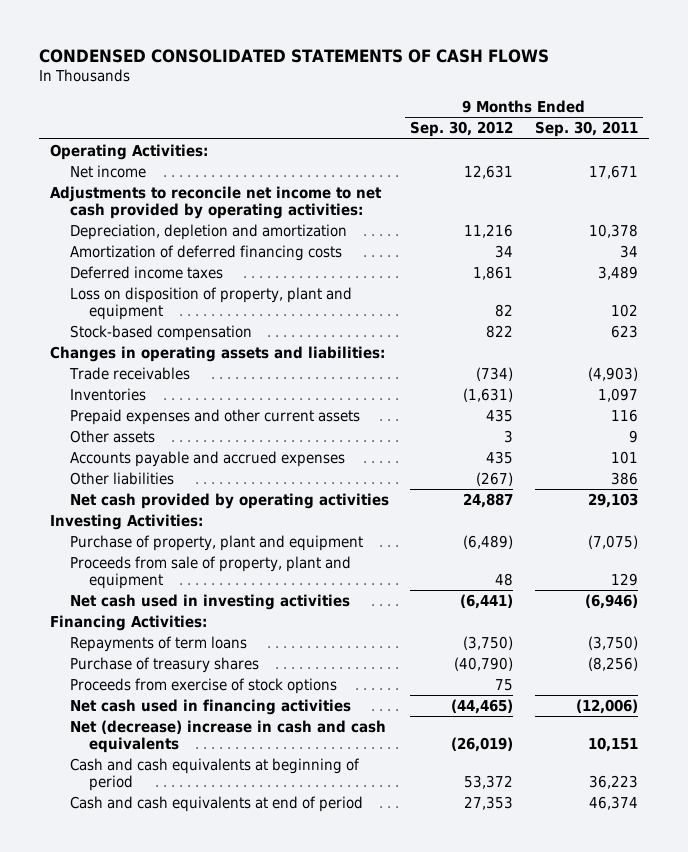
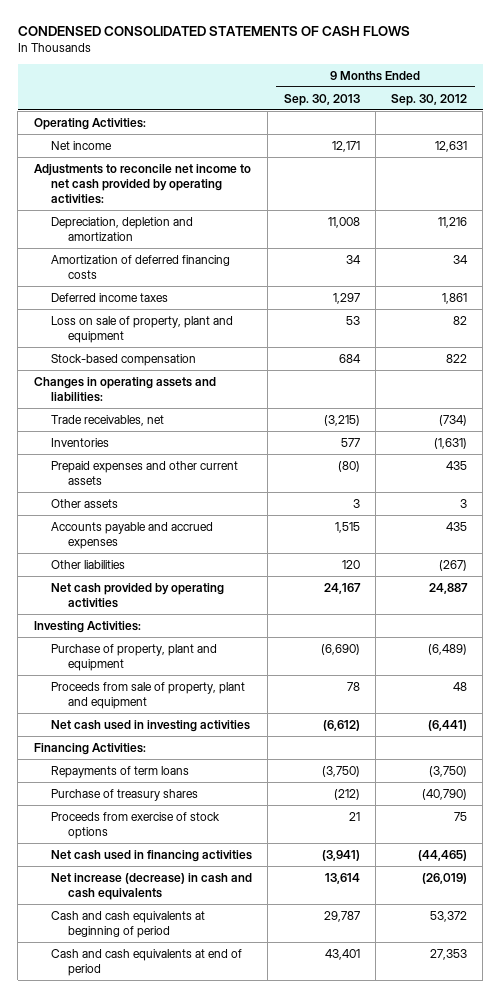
[534,121,638,138] Sep. 30, 2011 -> none
none -> [283,93,360,106] Sep. 30, 2013
[69,287,352,320] Loss on disposition of property, plant and equipment -> [51,315,234,343] Loss on sale of property, plant and equipment
[68,367,190,381] Trade receivables -> [51,414,165,426] Trade receivables, net
[69,720,386,753] Net (decrease) increase in cash and cash equivalents -> [51,872,253,900] Net increase (decrease) in cash and cash equivalents

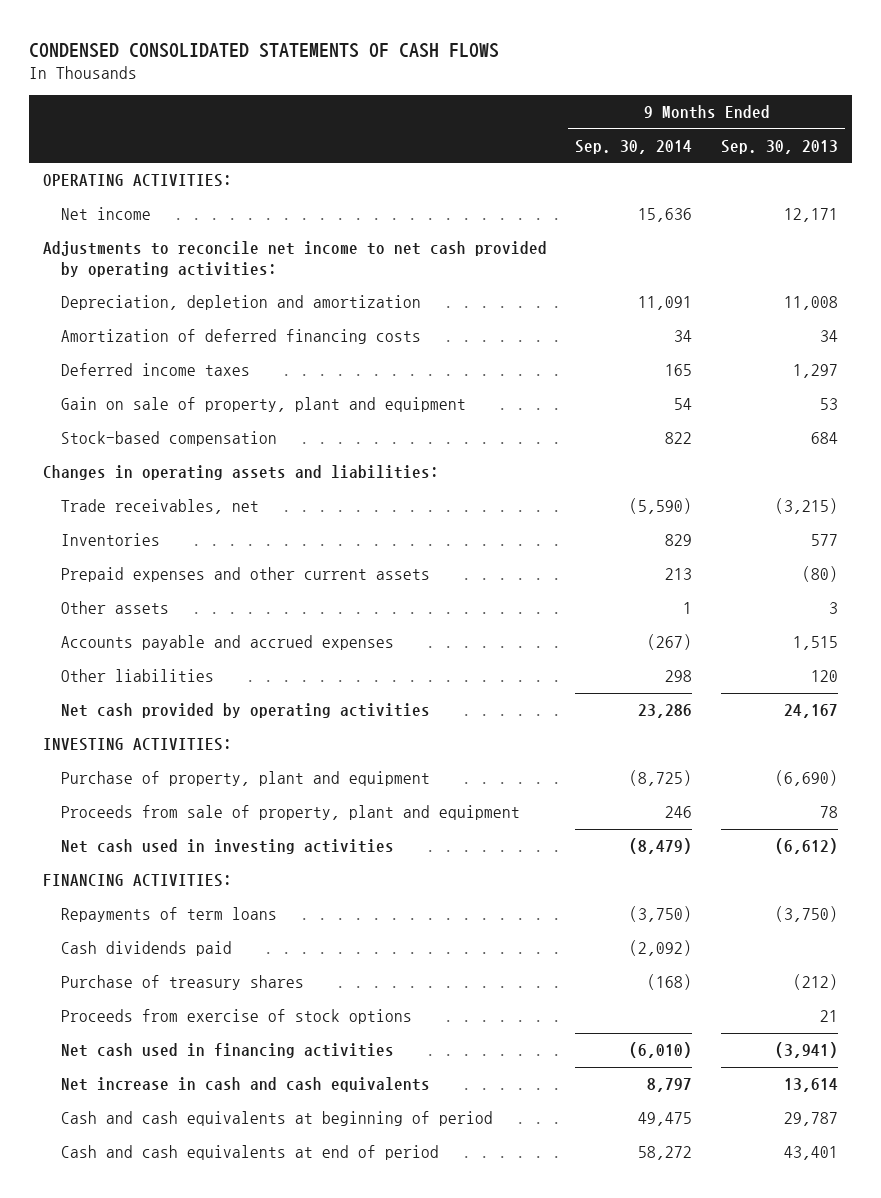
[391,93,468,106] Sep. 30, 2012 -> none
none -> [575,139,693,154] Sep. 30, 2014
[33,117,146,130] Operating Activities: -> [43,174,233,188] OPERATING ACTIVITIES:
[51,315,234,343] Loss on sale of property, plant and equipment -> [60,397,466,413] Gain on sale of property, plant and equipment
[33,620,141,633] Investing Activities: -> [43,738,233,752] INVESTING ACTIVITIES:
[33,742,146,755] Financing Activities: -> [43,874,233,888] FINANCING ACTIVITIES:
none -> [60,941,232,957] Cash dividends paid
[51,872,253,900] Net increase (decrease) in cash and cash equivalents -> [60,1077,430,1093] Net increase in cash and cash equivalents

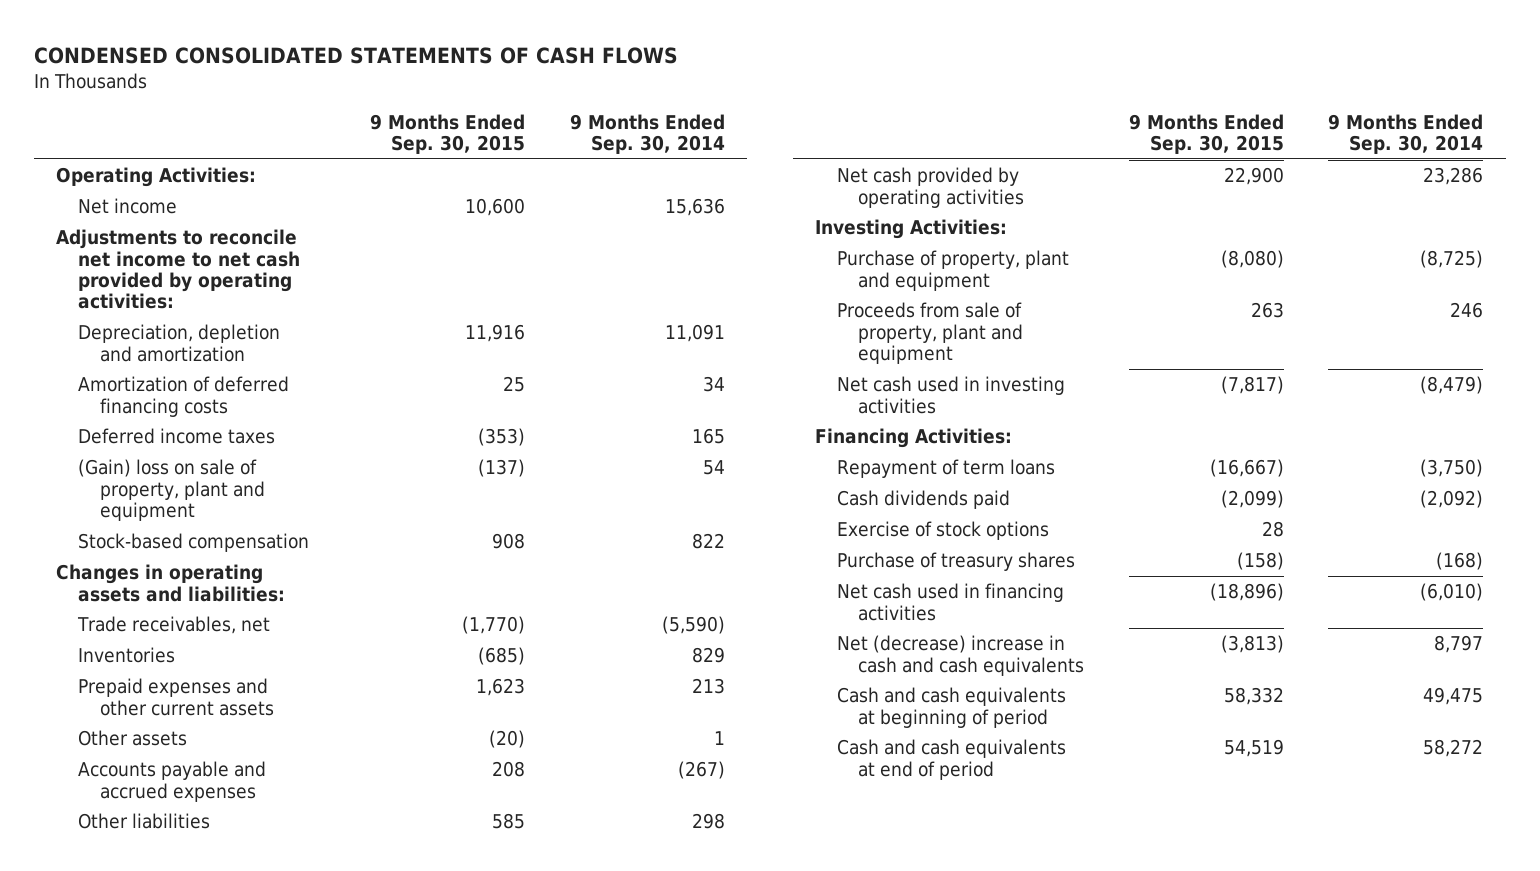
[720,139,838,154] Sep. 30, 2013 -> none
none -> [370,113,526,154] 9 Months Ended Sep. 30, 2015
[43,174,233,188] OPERATING ACTIVITIES: -> [56,167,257,188] Operating Activities:
[60,397,466,413] Gain on sale of property, plant and equipment -> [78,459,265,521] (Gain) loss on sale of property, plant and equipment
[43,738,233,752] INVESTING ACTIVITIES: -> [815,219,1008,240] Investing Activities:
[43,874,233,888] FINANCING ACTIVITIES: -> [815,428,1013,449] Financing Activities:
[60,907,277,923] Repayments of term loans -> [836,459,1055,479] Repayment of term loans
none -> [836,521,1049,541] Exercise of stock options
[60,1009,412,1025] Proceeds from exercise of stock options -> none
[60,1077,430,1093] Net increase in cash and cash equivalents -> [836,635,1085,676] Net (decrease) increase in cash and cash equivalents

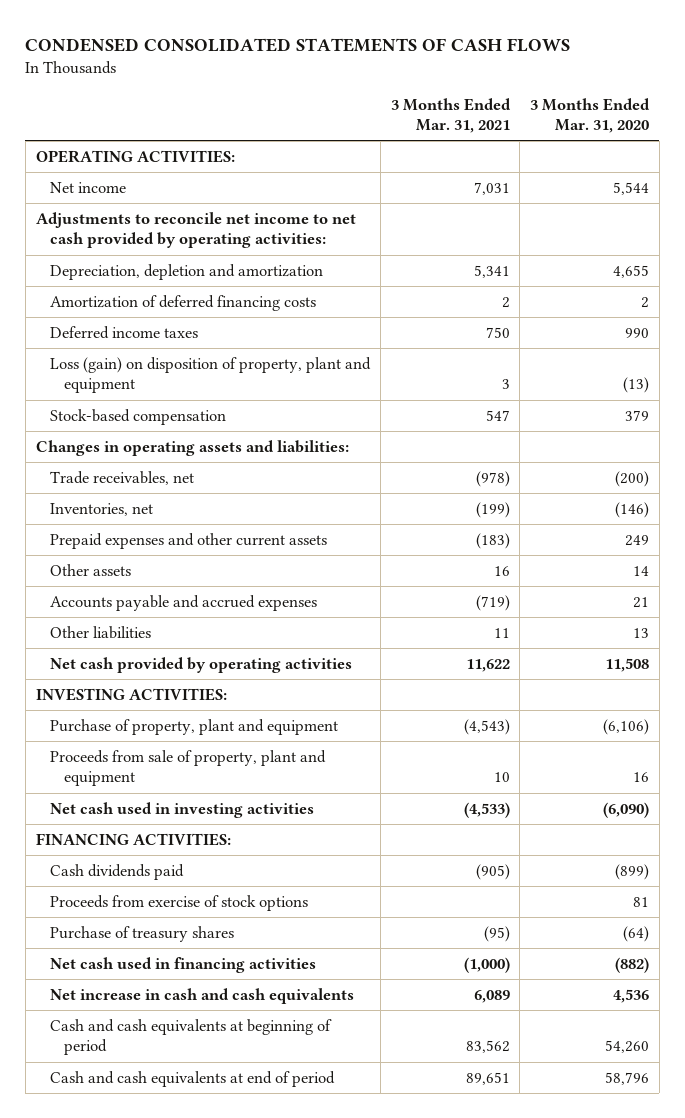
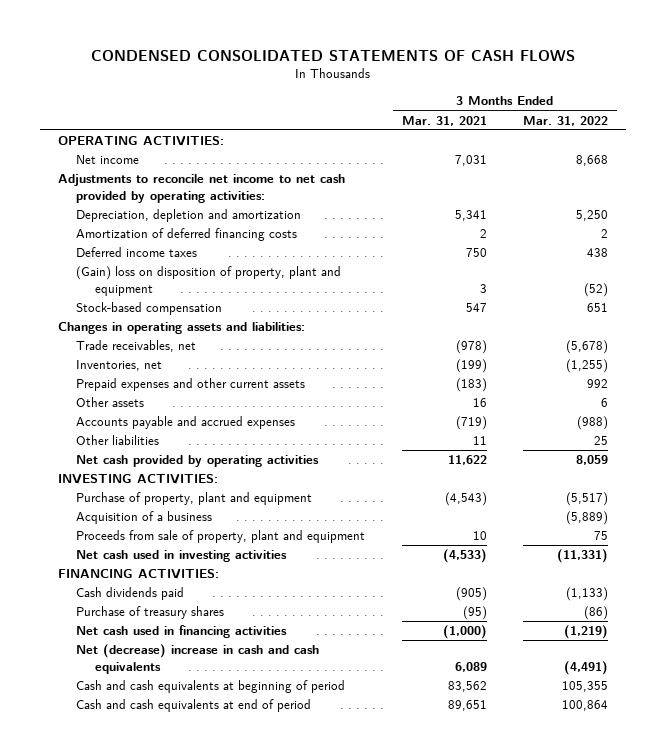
[530,97,651,134] 3 Months Ended Mar. 31, 2020 -> none
none -> [522,115,608,126] Mar. 31, 2022
[50,356,372,394] Loss (gain) on disposition of property, plant and equipment -> [76,266,342,296] (Gain) loss on disposition of property, plant and equipment
none -> [76,511,213,525] Acquisition of a business
[50,894,309,911] Proceeds from exercise of stock options -> none
[50,987,355,1004] Net increase in cash and cash equivalents -> [76,644,320,674] Net (decrease) increase in cash and cash equivalents

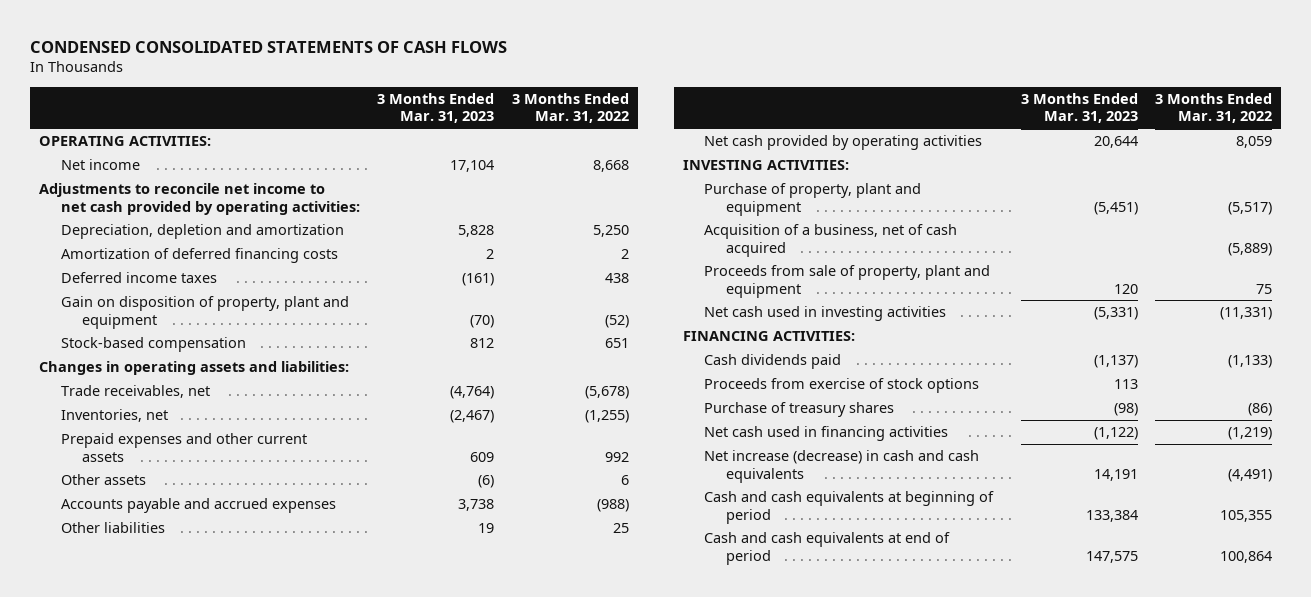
[401,115,487,126] Mar. 31, 2021 -> none
none -> [377,92,495,124] 3 Months Ended Mar. 31, 2023
[76,266,342,296] (Gain) loss on disposition of property, plant and equipment -> [60,296,349,329] Gain on disposition of property, plant and equipment
[76,511,213,525] Acquisition of a business -> [704,224,958,257] Acquisition of a business, net of cash acquired
none -> [704,378,980,394] Proceeds from exercise of stock options
[76,644,320,674] Net (decrease) increase in cash and cash equivalents -> [704,450,980,483] Net increase (decrease) in cash and cash equivalents

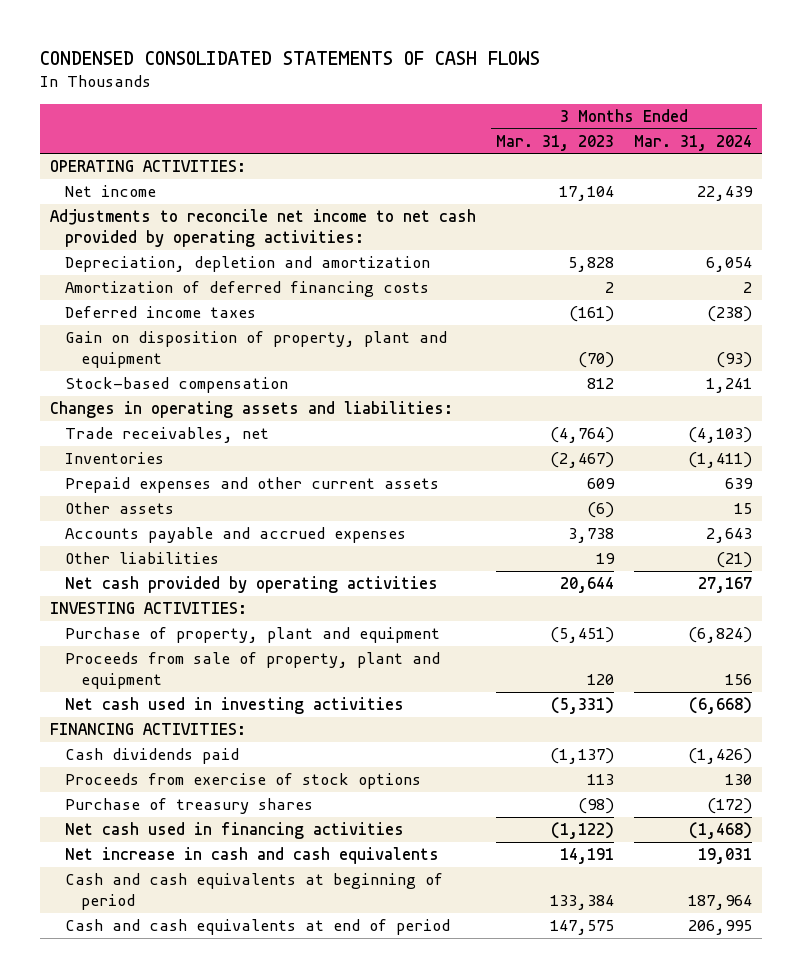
[511,92,629,124] 3 Months Ended Mar. 31, 2022 -> none
none -> [634,134,753,151] Mar. 31, 2024
[60,409,168,423] Inventories, net -> [65,452,165,465] Inventories
[704,224,958,257] Acquisition of a business, net of cash acquired -> none
[704,450,980,483] Net increase (decrease) in cash and cash equivalents -> [65,847,440,865] Net increase in cash and cash equivalents

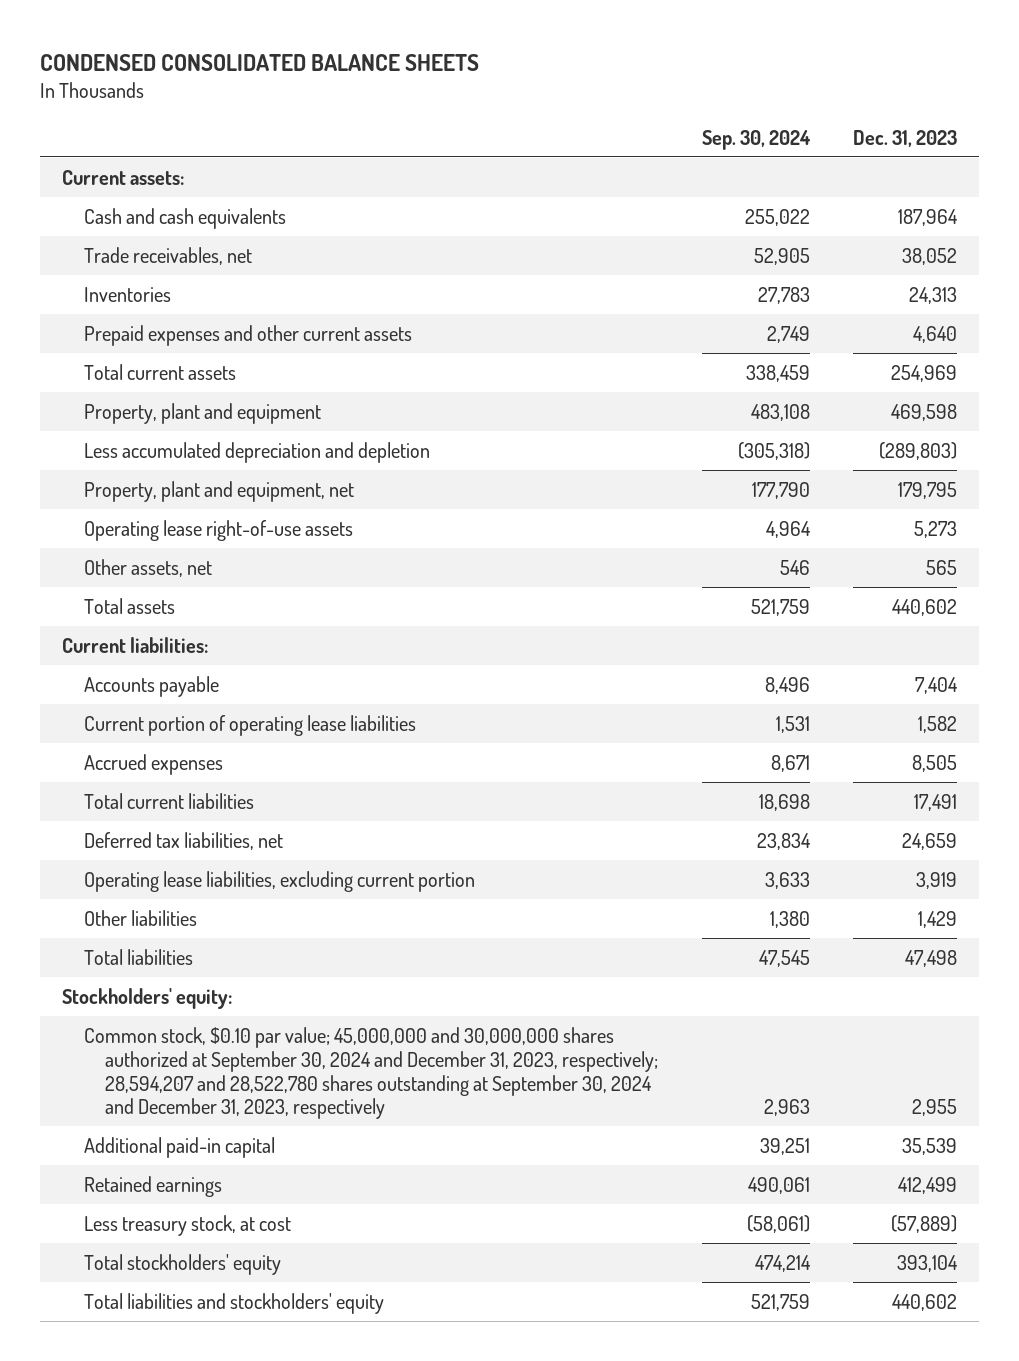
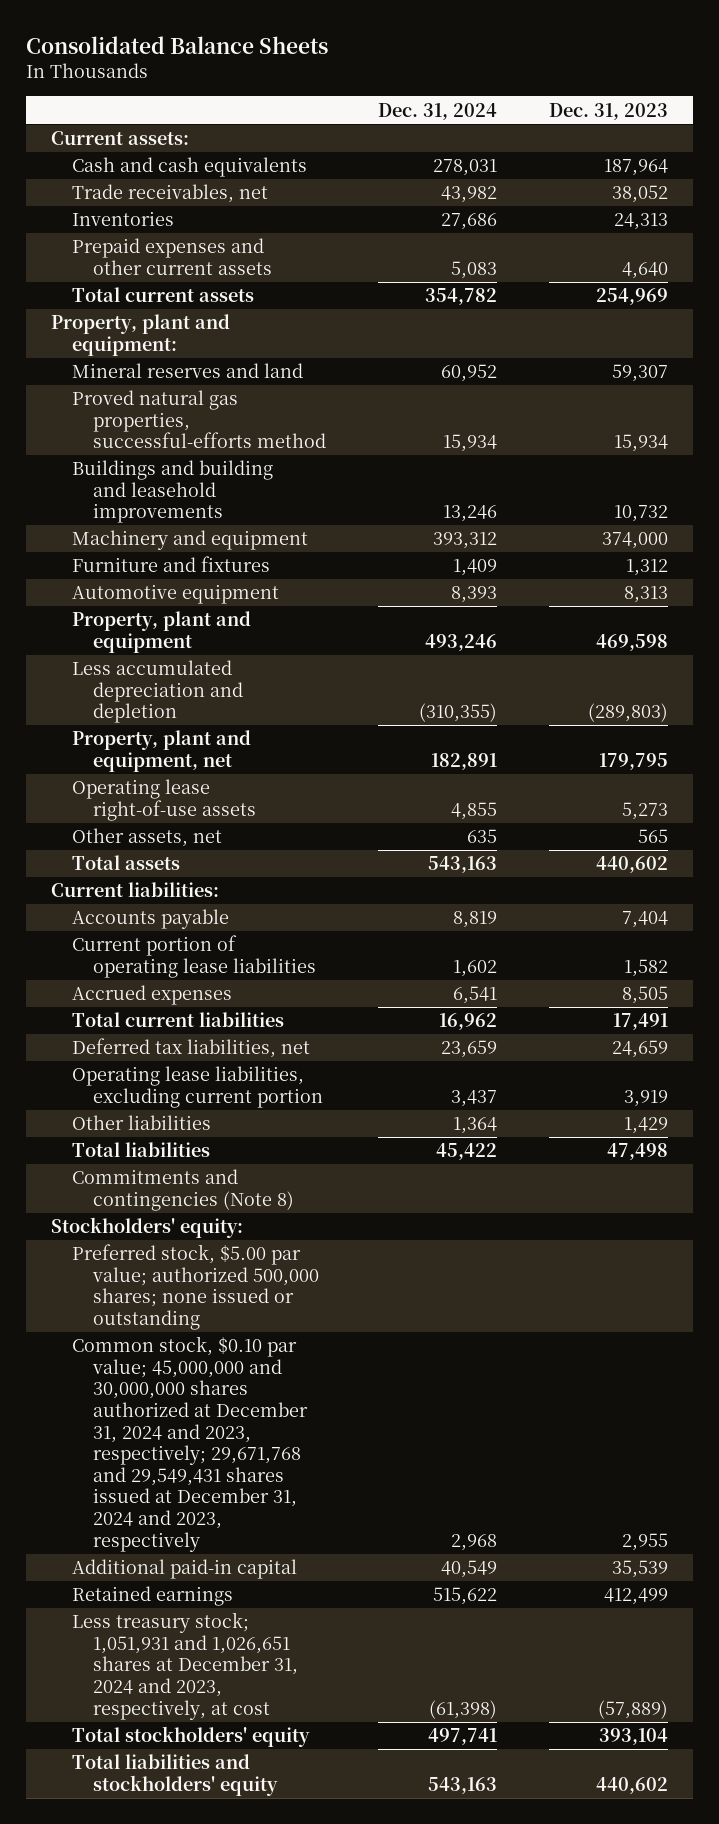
[40,54,480,72] CONDENSED CONSOLIDATED BALANCE SHEETS -> [25,35,328,54] Consolidated Balance Sheets
[701,129,811,150] Sep. 30, 2024 -> none
none -> [378,102,498,120] Dec. 31, 2024
none -> [51,314,231,356] Property, plant and equipment:
none -> [72,363,304,379] Mineral reserves and land
none -> [72,390,327,449] Proved natural gas properties, successful-efforts method
none -> [72,460,274,524] Buildings and building and leasehold improvements
none -> [72,530,309,551] Machinery and equipment
none -> [72,556,271,573] Furniture and fixtures
none -> [72,584,280,605] Automotive equipment
none -> [72,1169,295,1211] Commitments and contingencies (Note 8)
none -> [72,1244,320,1331] Preferred stock, $5.00 par value; authorized 500,000 shares; none issued or outstanding
[83,1026,658,1120] Common stock, $0.10 par value; 45,000,000 and 30,000,000 shares authorized at September 30, 2024 and December 31, 2023, respectively; 28,594,207 and 28,522,780 shares outstanding at September 30, 2024 and December 31, 2023, respectively -> [72,1336,309,1552] Common stock, $0.10 par value; 45,000,000 and 30,000,000 shares authorized at December 31, 2024 and 2023, respectively; 29,671,768 and 29,549,431 shares issued at December 31, 2024 and 2023, respectively
[83,1214,291,1236] Less treasury stock, at cost -> [72,1612,299,1720] Less treasury stock; 1,051,931 and 1,026,651 shares at December 31, 2024 and 2023, respectively, at cost

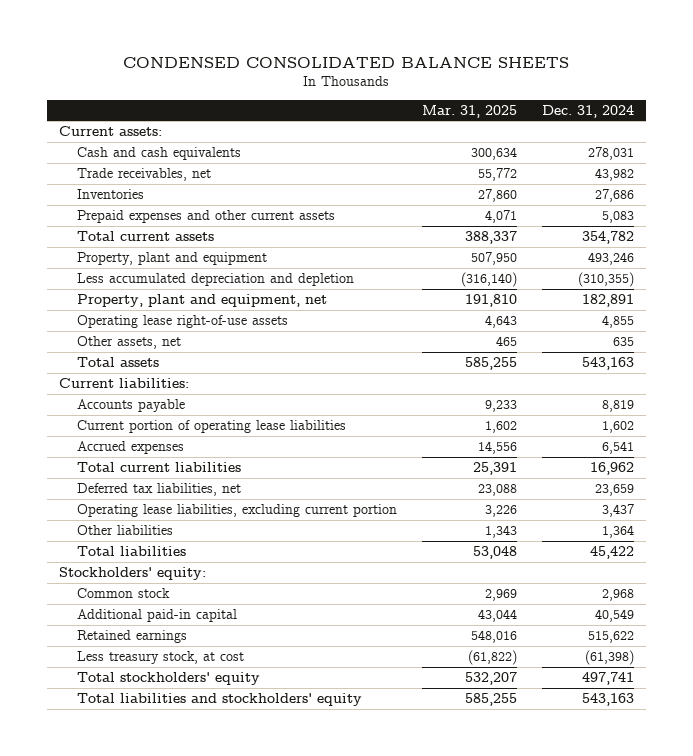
[25,35,328,54] Consolidated Balance Sheets -> [123,56,570,68] CONDENSED CONSOLIDATED BALANCE SHEETS
[548,102,668,120] Dec. 31, 2023 -> none
none -> [422,104,518,118] Mar. 31, 2025
[51,314,231,356] Property, plant and equipment: -> none
[72,363,304,379] Mineral reserves and land -> none
[72,390,327,449] Proved natural gas properties, successful-efforts method -> none
[72,460,274,524] Buildings and building and leasehold improvements -> none
[72,530,309,551] Machinery and equipment -> none
[72,556,271,573] Furniture and fixtures -> none
[72,584,280,605] Automotive equipment -> none
[72,1169,295,1211] Commitments and contingencies (Note 8) -> none
[72,1244,320,1331] Preferred stock, $5.00 par value; authorized 500,000 shares; none issued or outstanding -> none
[72,1336,309,1552] Common stock, $0.10 par value; 45,000,000 and 30,000,000 shares authorized at December 31, 2024 and 2023, respectively; 29,671,768 and 29,549,431 shares issued at December 31, 2024 and 2023, respectively -> [77,588,171,599] Common stock
[72,1612,299,1720] Less treasury stock; 1,051,931 and 1,026,651 shares at December 31, 2024 and 2023, respectively, at cost -> [77,651,245,665] Less treasury stock, at cost

